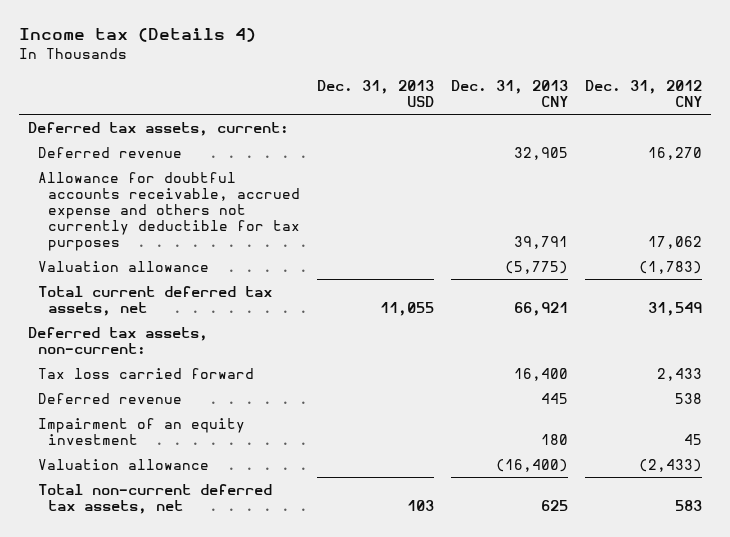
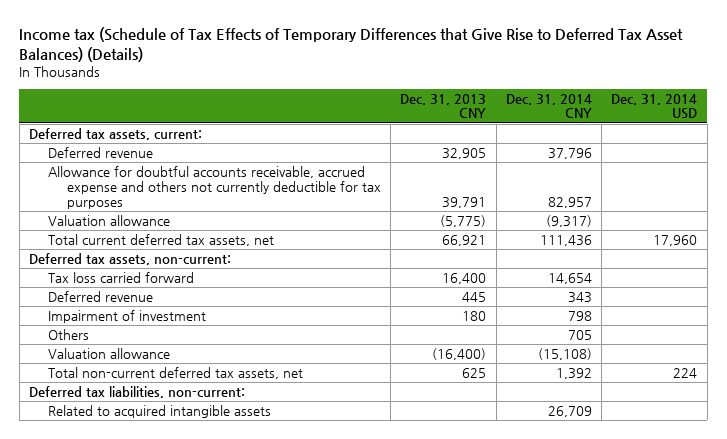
[19,28,257,43] Income tax (Details 4) -> [19,27,684,62] Income tax (Schedule of Tax Effects of Temporary Differences that Give Rise to Deferred Tax Asset Balances) (Details)
[316,79,434,107] Dec. 31, 2013 USD -> none
[584,79,702,107] Dec. 31, 2012 CNY -> none
none -> [505,93,592,119] Dec. 31, 2014 CNY
none -> [611,93,698,120] Dec. 31, 2014 USD
[37,417,245,445] Impairment of an equity investment -> [48,310,207,324] Impairment of investment
none -> [48,329,90,341] Others
none -> [29,386,246,399] Deferred tax liabilities, non-current:
none -> [48,405,272,419] Related to acquired intangible assets

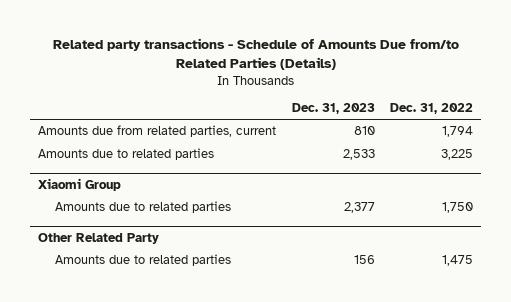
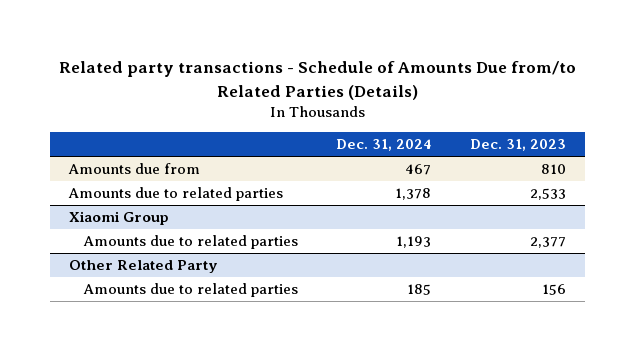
[390,103,474,115] Dec. 31, 2022 -> none
none -> [336,139,432,152] Dec. 31, 2024
[37,125,276,138] Amounts due from related parties, current -> [68,163,201,175] Amounts due from

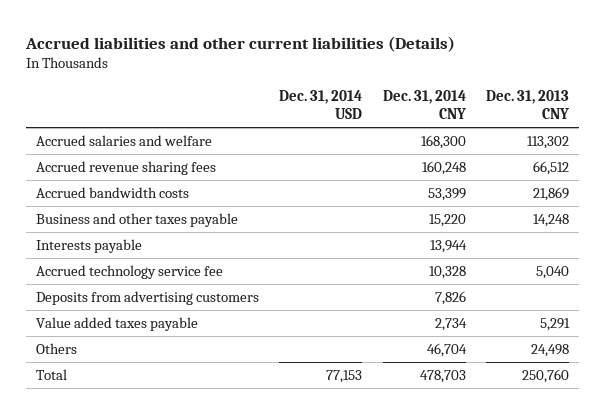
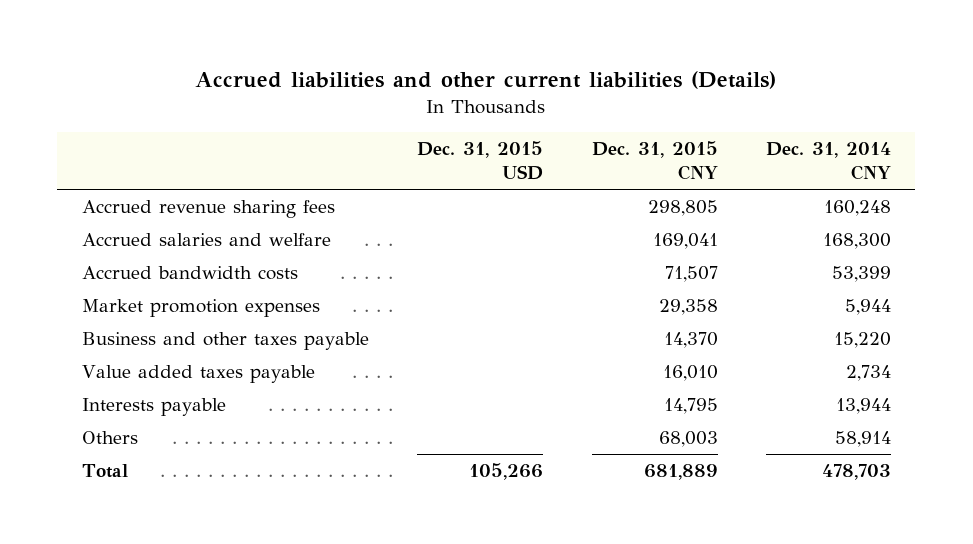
[279,89,363,120] Dec. 31, 2014 USD -> none
[485,89,569,120] Dec. 31, 2013 CNY -> none
none -> [417,140,544,181] Dec. 31, 2015 USD
none -> [591,140,718,181] Dec. 31, 2015 CNY
[36,134,213,146] Accrued salaries and welfare -> [81,233,331,247] Accrued salaries and welfare
none -> [81,299,320,318] Market promotion expenses
[36,264,224,279] Accrued technology service fee -> none
[36,290,260,305] Deposits from advertising customers -> none
[36,238,143,253] Interests payable -> [81,398,226,417] Interests payable
[426,342,467,357] 46,704 -> [835,431,892,448] 58,914

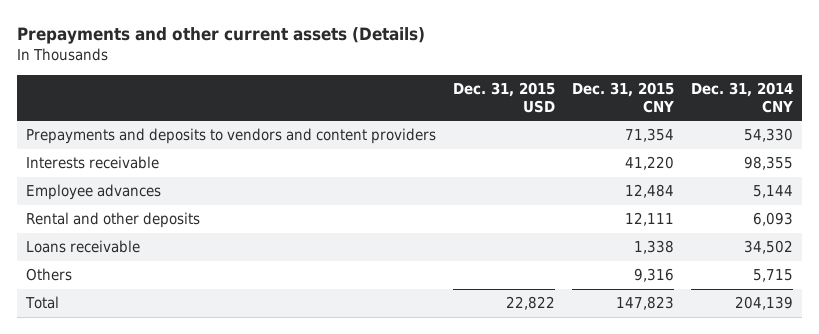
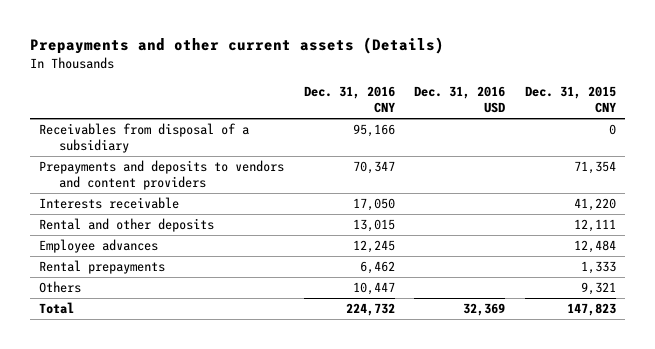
[452,82,555,113] Dec. 31, 2015 USD -> none
[691,82,794,113] Dec. 31, 2014 CNY -> none
none -> [303,86,395,113] Dec. 31, 2016 CNY
none -> [414,86,506,113] Dec. 31, 2016 USD
none -> [39,123,250,153] Receivables from disposal of a subsidiary
[25,240,140,254] Loans receivable -> none
[25,184,161,201] Employee advances -> [39,239,159,254] Employee advances
none -> [39,260,166,275] Rental prepayments
[634,268,675,283] 9,316 -> [580,282,616,296] 9,321

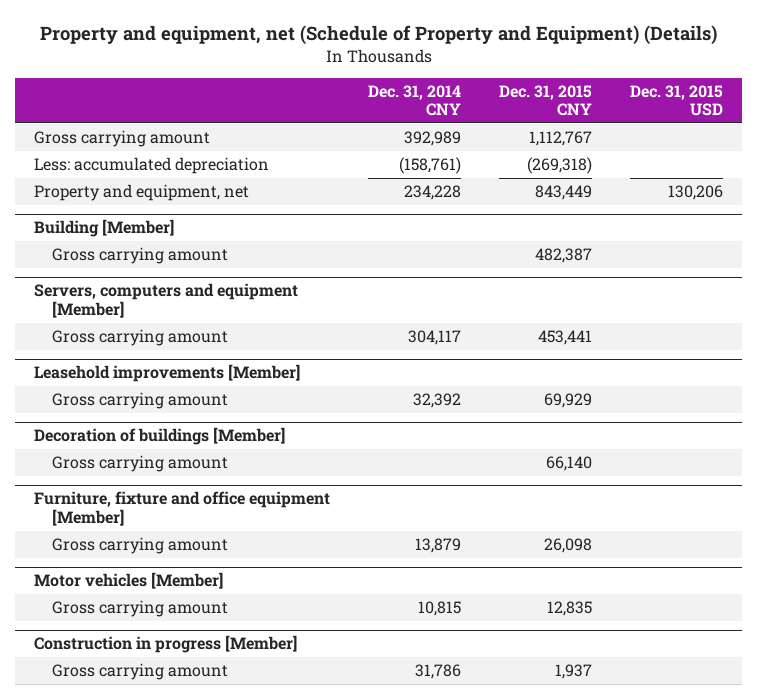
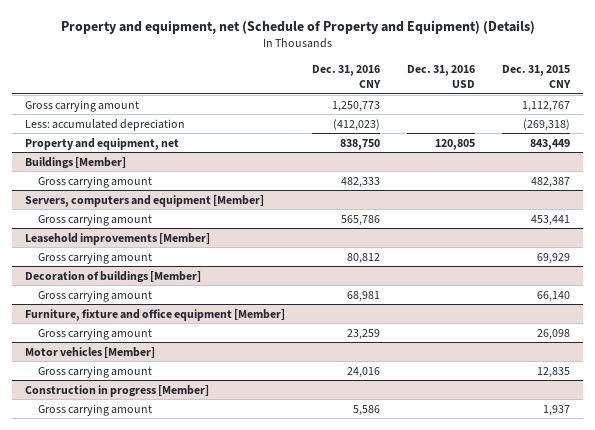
[368,84,462,117] Dec. 31, 2014 CNY -> none
[629,84,723,117] Dec. 31, 2015 USD -> none
none -> [312,65,382,88] Dec. 31, 2016 CNY
none -> [407,65,476,88] Dec. 31, 2016 USD
[34,219,175,238] Building [Member] -> [25,156,127,169] Buildings [Member]

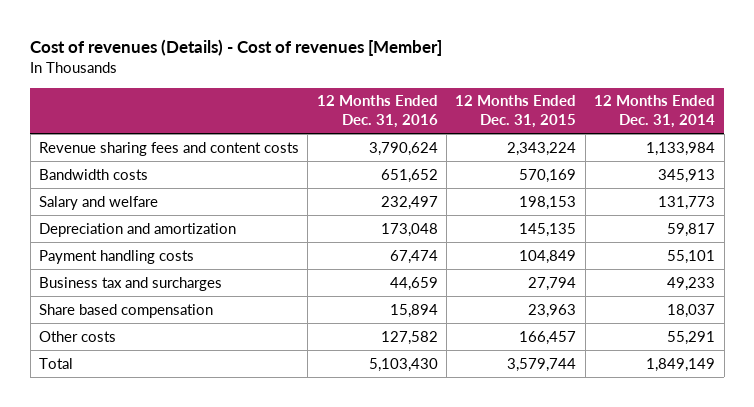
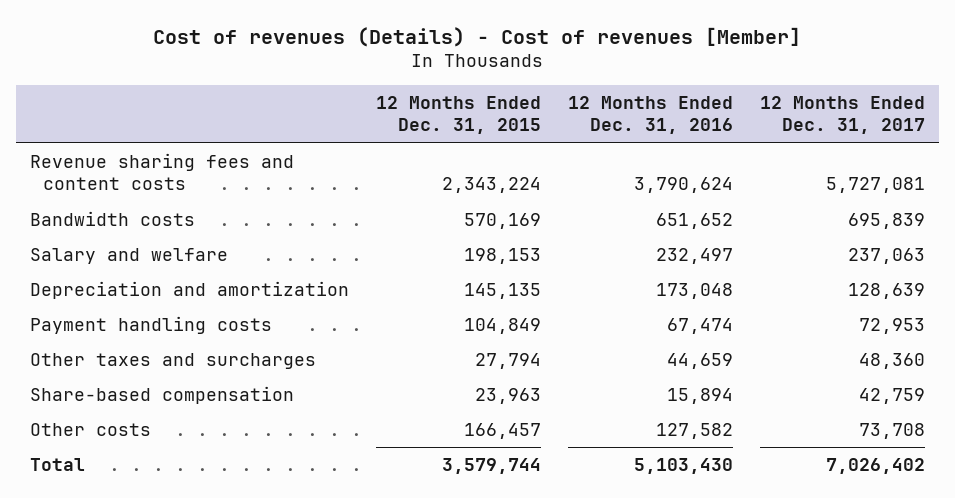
[594,95,716,129] 12 Months Ended Dec. 31, 2014 -> none
none -> [760,95,926,135] 12 Months Ended Dec. 31, 2017
[38,276,222,291] Business tax and surcharges -> [29,353,316,370] Other taxes and surcharges
[38,303,213,318] Share based compensation -> [29,386,294,405] Share-based compensation

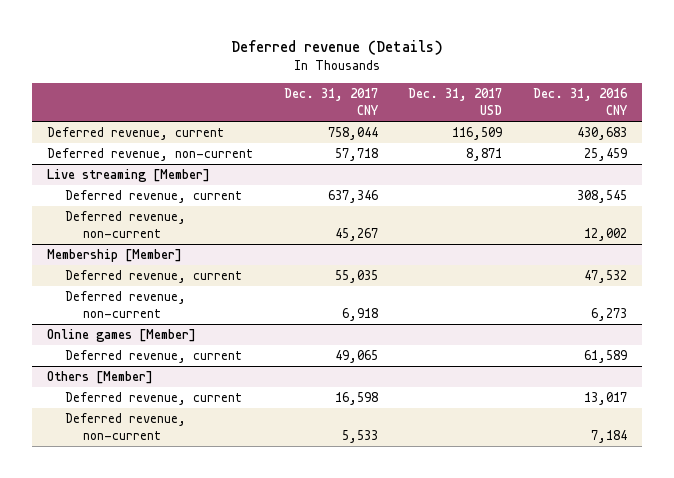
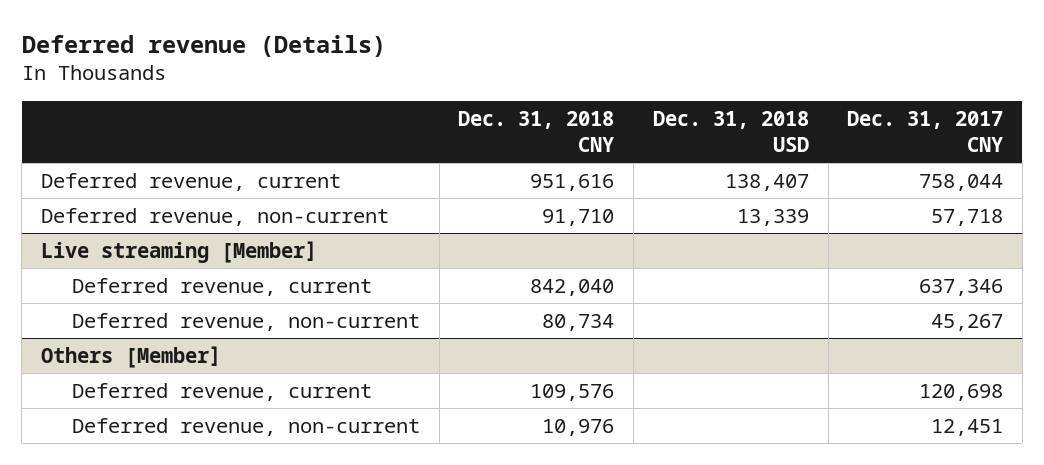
[408,88,503,116] Dec. 31, 2017 USD -> none
[532,88,628,116] Dec. 31, 2016 CNY -> none
none -> [458,110,615,152] Dec. 31, 2018 CNY
none -> [652,110,809,152] Dec. 31, 2018 USD
[47,249,183,263] Membership [Member] -> none
[64,270,242,284] Deferred revenue, current -> none
[64,291,186,319] Deferred revenue, non-current -> none
[47,329,197,343] Online games [Member] -> none
[64,350,242,364] Deferred revenue, current -> none
[334,392,378,406] 16,598 -> [919,383,1004,401] 120,698
[341,430,378,444] 5,533 -> [931,418,1004,436] 12,451

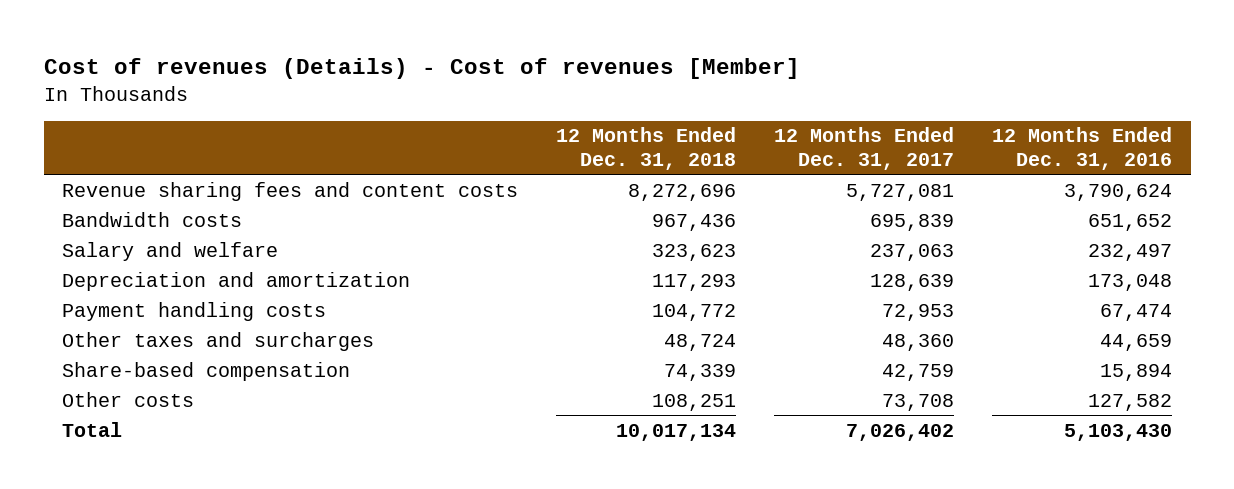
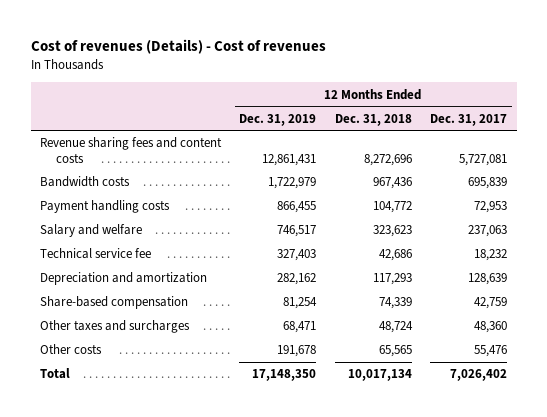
[43,58,800,80] Cost of revenues (Details) - Cost of revenues [Member] -> [30,39,326,55] Cost of revenues (Details) - Cost of revenues
[991,127,1172,170] 12 Months Ended Dec. 31, 2016 -> none
none -> [239,113,317,126] Dec. 31, 2019
[62,301,327,321] Payment handling costs -> [39,200,170,214] Payment handling costs
none -> [39,248,151,260] Technical service fee
[62,331,375,351] Other taxes and surcharges -> [39,320,190,334] Other taxes and surcharges
[652,393,737,411] 108,251 -> [378,345,412,358] 65,565
[882,393,955,411] 73,708 -> [474,345,508,358] 55,476

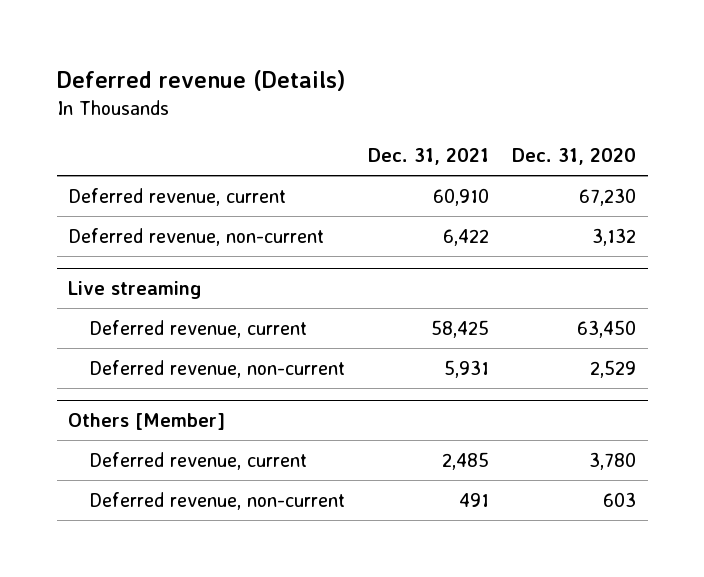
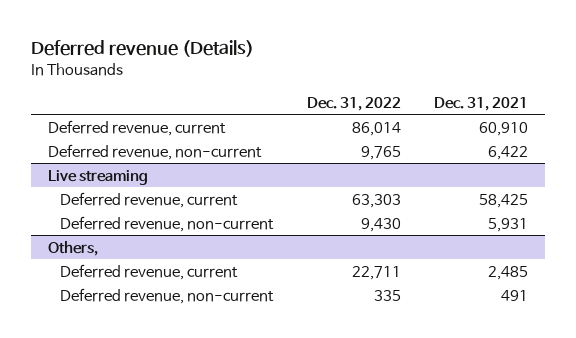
[512,148,637,166] Dec. 31, 2020 -> none
none -> [306,96,401,111] Dec. 31, 2022
[68,413,226,431] Others [Member] -> [47,240,98,256] Others,

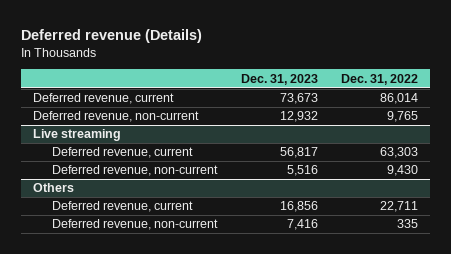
[434,96,529,111] Dec. 31, 2021 -> none
none -> [240,73,318,85] Dec. 31, 2023
[47,240,98,256] Others, -> [32,183,74,193] Others

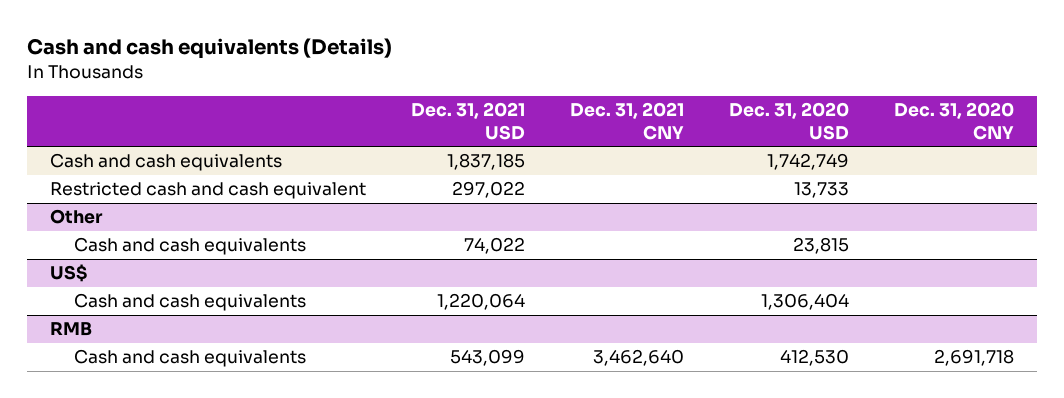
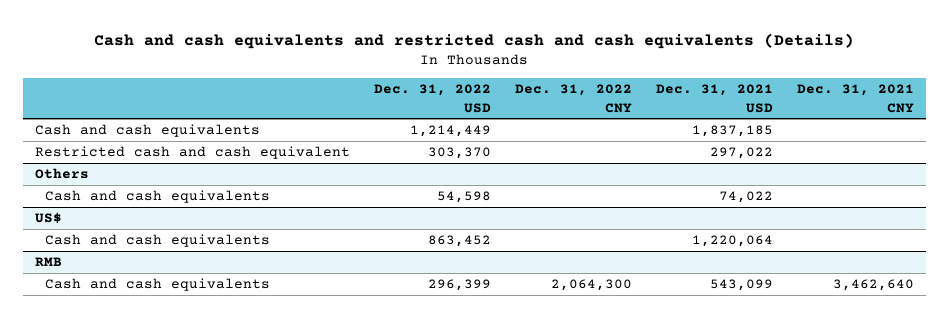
[26,38,392,60] Cash and cash equivalents (Details) -> [94,32,855,49] Cash and cash equivalents and restricted cash and cash equivalents (Details)
[729,101,850,140] Dec. 31, 2020 USD -> none
[894,101,1015,140] Dec. 31, 2020 CNY -> none
none -> [373,84,491,113] Dec. 31, 2022 USD
none -> [514,84,632,113] Dec. 31, 2022 CNY
[49,209,103,225] Other -> [34,168,89,180] Others

